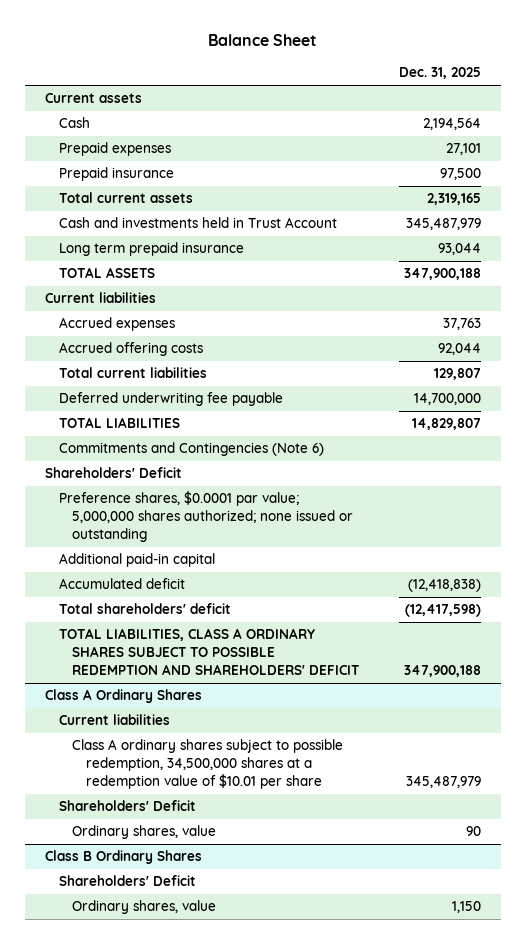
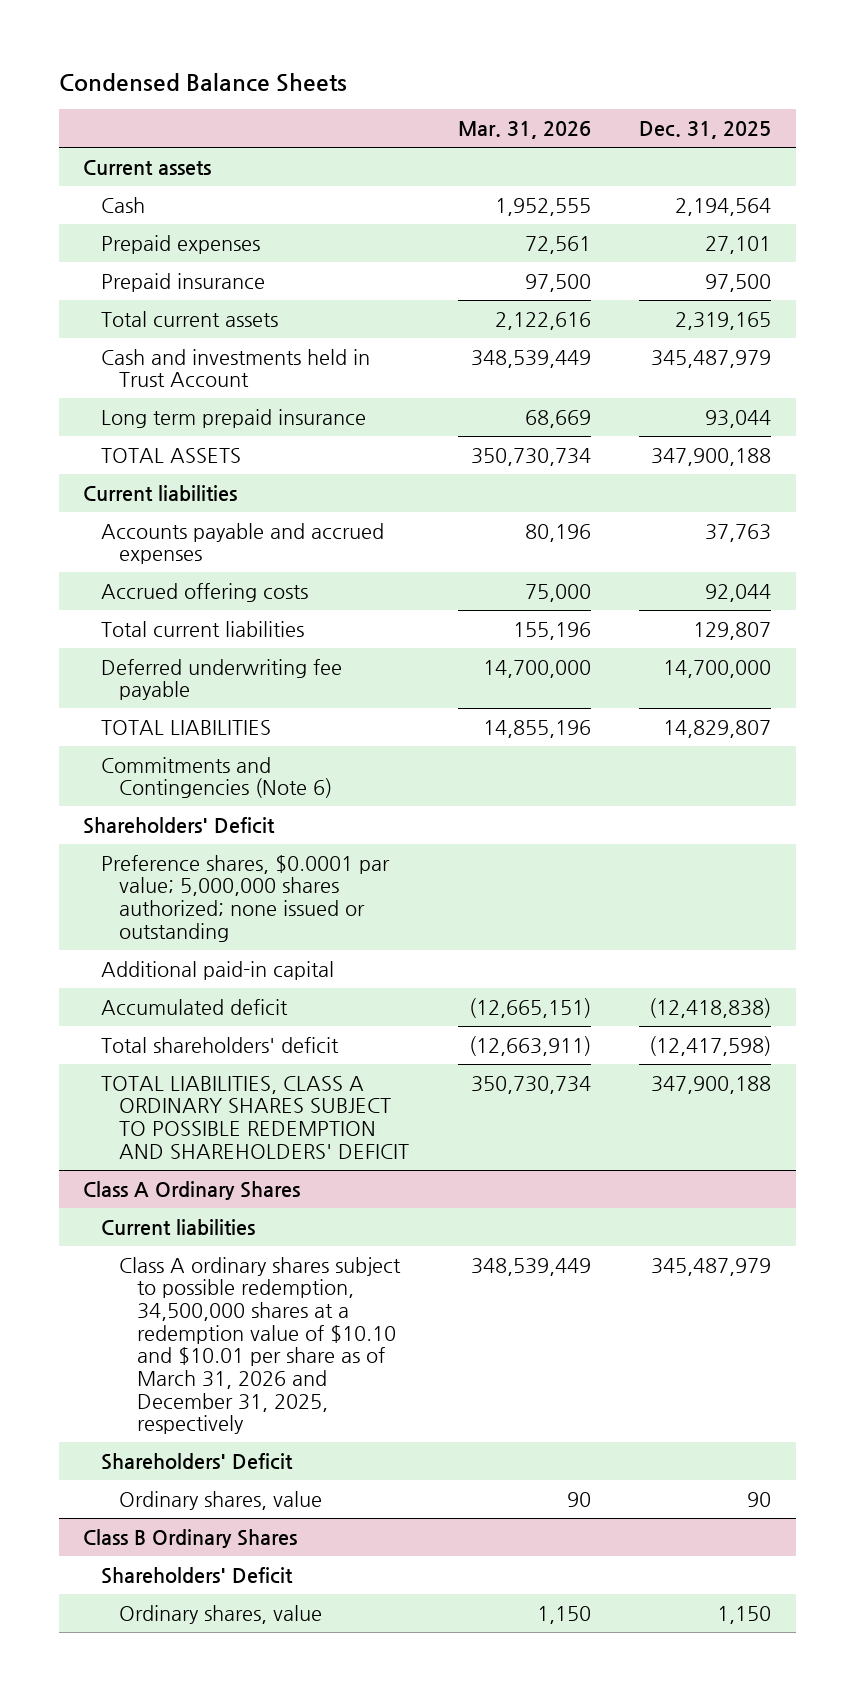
[207,34,317,47] Balance Sheet -> [59,72,348,92] Condensed Balance Sheets
none -> [457,121,591,140] Mar. 31, 2026
[58,317,175,332] Accrued expenses -> [101,522,385,565] Accounts payable and accrued expenses
[72,739,344,789] Class A ordinary shares subject to possible redemption, 34,500,000 shares at a redemption value of $10.01 per share -> [119,1256,402,1435] Class A ordinary shares subject to possible redemption, 34,500,000 shares at a redemption value of $10.10 and $10.01 per share as of March 31, 2026 and December 31, 2025, respectively

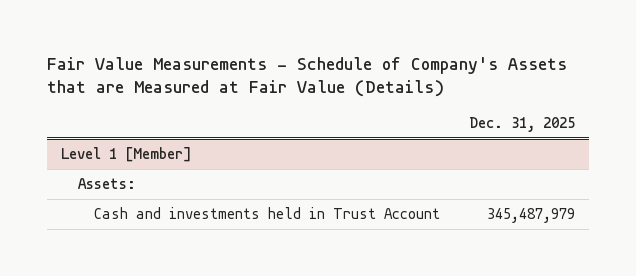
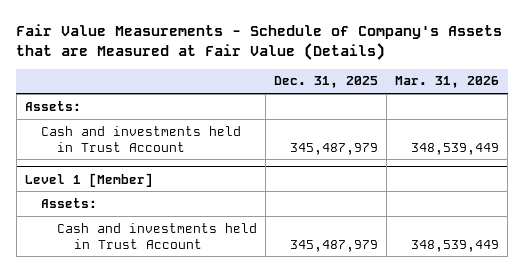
none -> [395,76,500,89] Mar. 31, 2026
none -> [24,100,81,111] Assets:
none -> [40,125,241,152] Cash and investments held in Trust Account

